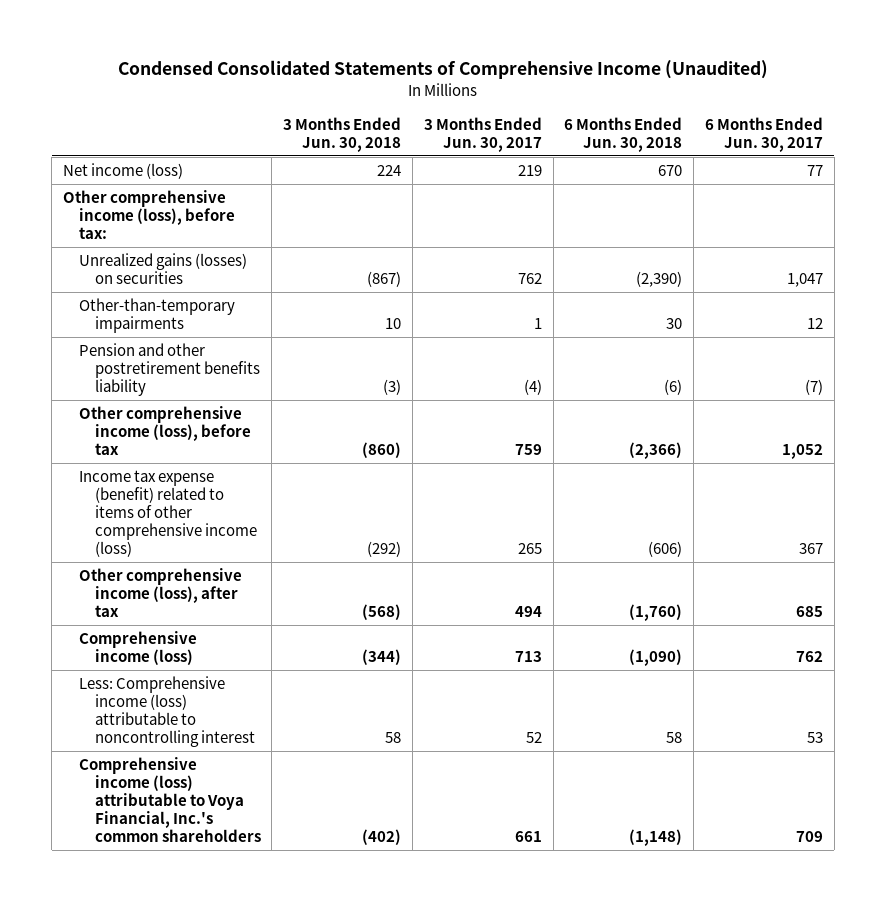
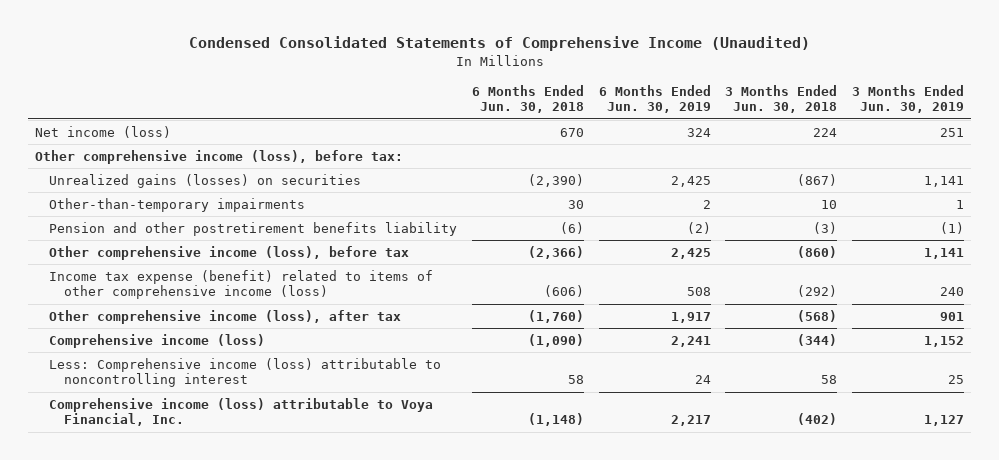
[423,116,542,152] 3 Months Ended Jun. 30, 2017 -> none
[704,116,823,152] 6 Months Ended Jun. 30, 2017 -> none
none -> [598,84,711,114] 6 Months Ended Jun. 30, 2019
none -> [851,84,964,114] 3 Months Ended Jun. 30, 2019
[78,756,261,843] Comprehensive income (loss) attributable to Voya Financial, Inc.'s common shareholders -> [49,397,434,427] Comprehensive income (loss) attributable to Voya Financial, Inc.

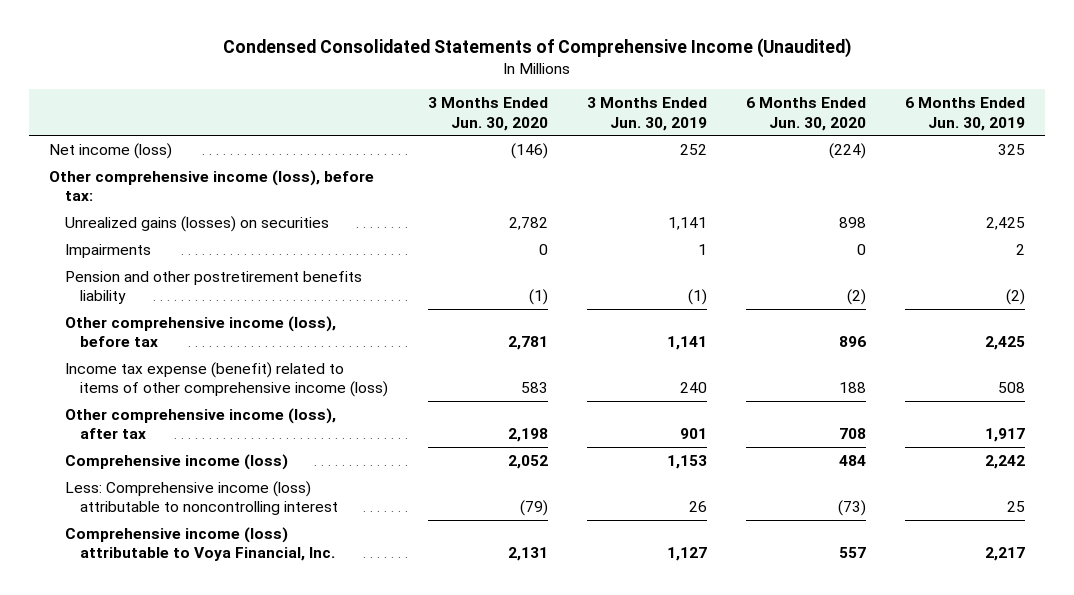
[471,84,584,114] 6 Months Ended Jun. 30, 2018 -> none
[725,84,838,114] 3 Months Ended Jun. 30, 2018 -> none
none -> [427,97,548,131] 3 Months Ended Jun. 30, 2020
none -> [745,97,866,131] 6 Months Ended Jun. 30, 2020
[686,127,711,137] 324 -> [997,143,1025,155] 325
[939,127,964,137] 251 -> [679,143,707,155] 252
[49,197,306,212] Other-than-temporary impairments -> [64,243,151,258] Impairments
[670,335,711,347] 2,241 -> [984,454,1025,469] 2,242
[923,335,964,347] 1,152 -> [666,454,707,469] 1,153
[694,375,711,385] 24 -> [1006,501,1025,513] 25
[947,375,964,385] 25 -> [688,501,707,513] 26

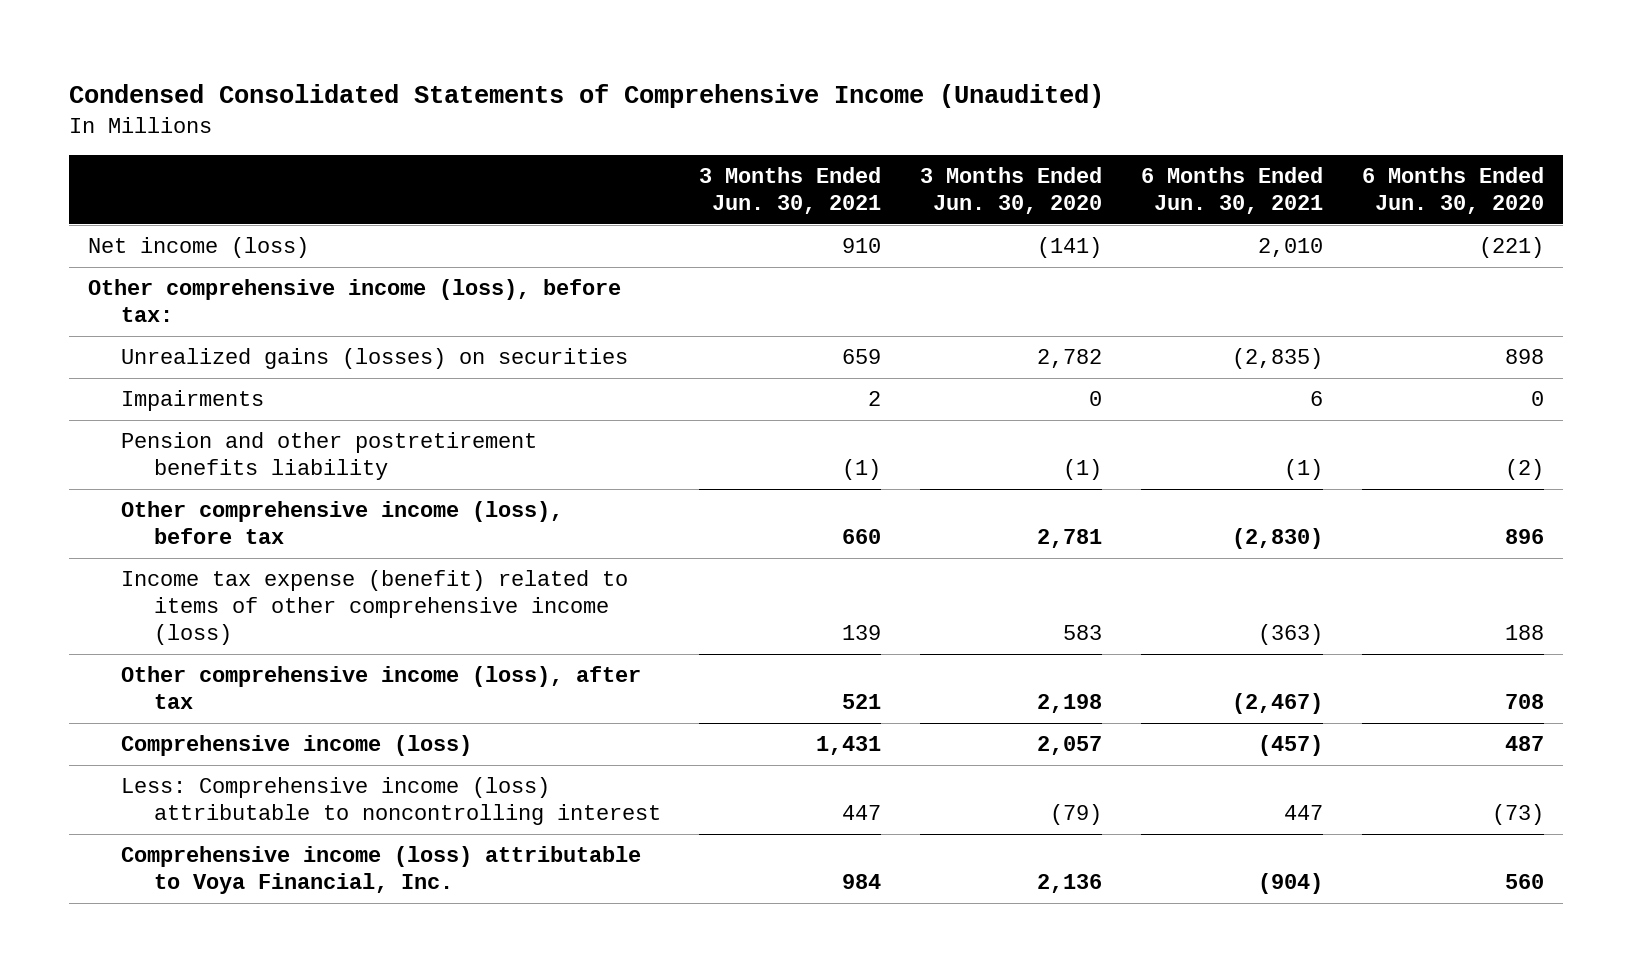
[586,97,707,131] 3 Months Ended Jun. 30, 2019 -> none
[904,97,1025,131] 6 Months Ended Jun. 30, 2019 -> none
none -> [699,167,882,214] 3 Months Ended Jun. 30, 2021
none -> [1140,167,1323,214] 6 Months Ended Jun. 30, 2021
[510,142,548,159] (146) -> [1037,237,1103,259] (141)
[828,142,866,159] (224) -> [1478,237,1544,259] (221)
[507,454,548,469] 2,052 -> [1037,736,1103,756] 2,057
[838,454,866,466] 484 -> [1504,736,1544,752] 487
[507,547,548,562] 2,131 -> [1037,874,1103,894] 2,136
[838,547,866,559] 557 -> [1504,874,1544,890] 560

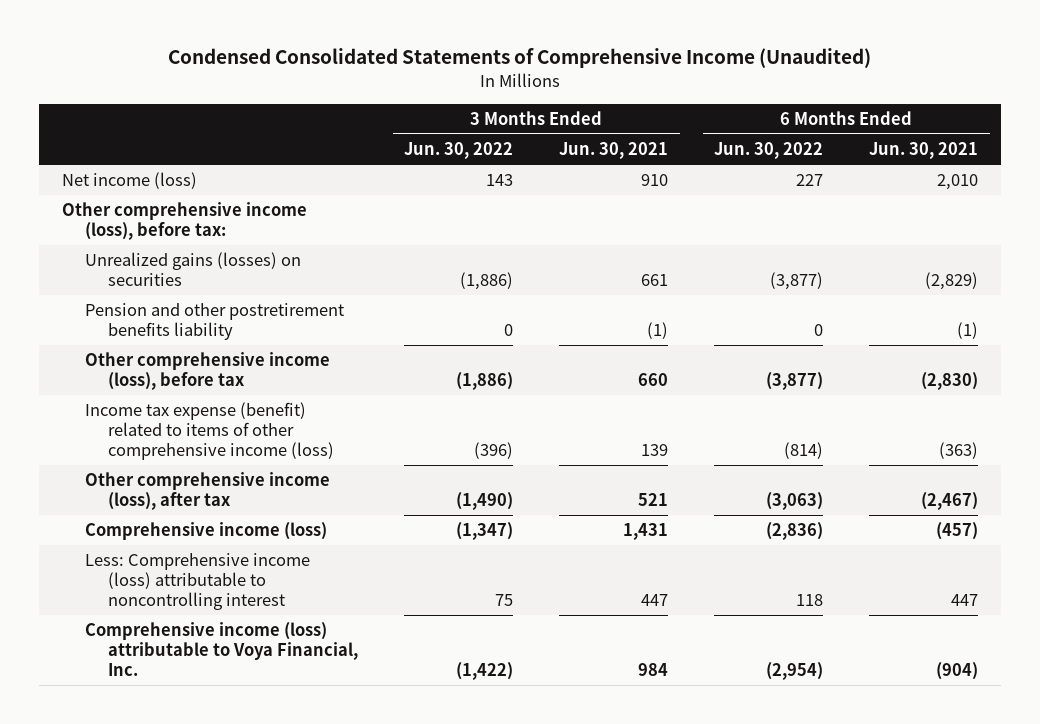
[920,167,1103,214] 3 Months Ended Jun. 30, 2020 -> none
[1361,167,1544,214] 6 Months Ended Jun. 30, 2020 -> none
none -> [404,142,514,160] Jun. 30, 2022
none -> [714,142,824,160] Jun. 30, 2022
[121,390,265,412] Impairments -> none
[842,349,882,365] 659 -> [641,274,669,287] 661
[1231,348,1323,370] (2,835) -> [925,272,979,291] (2,829)

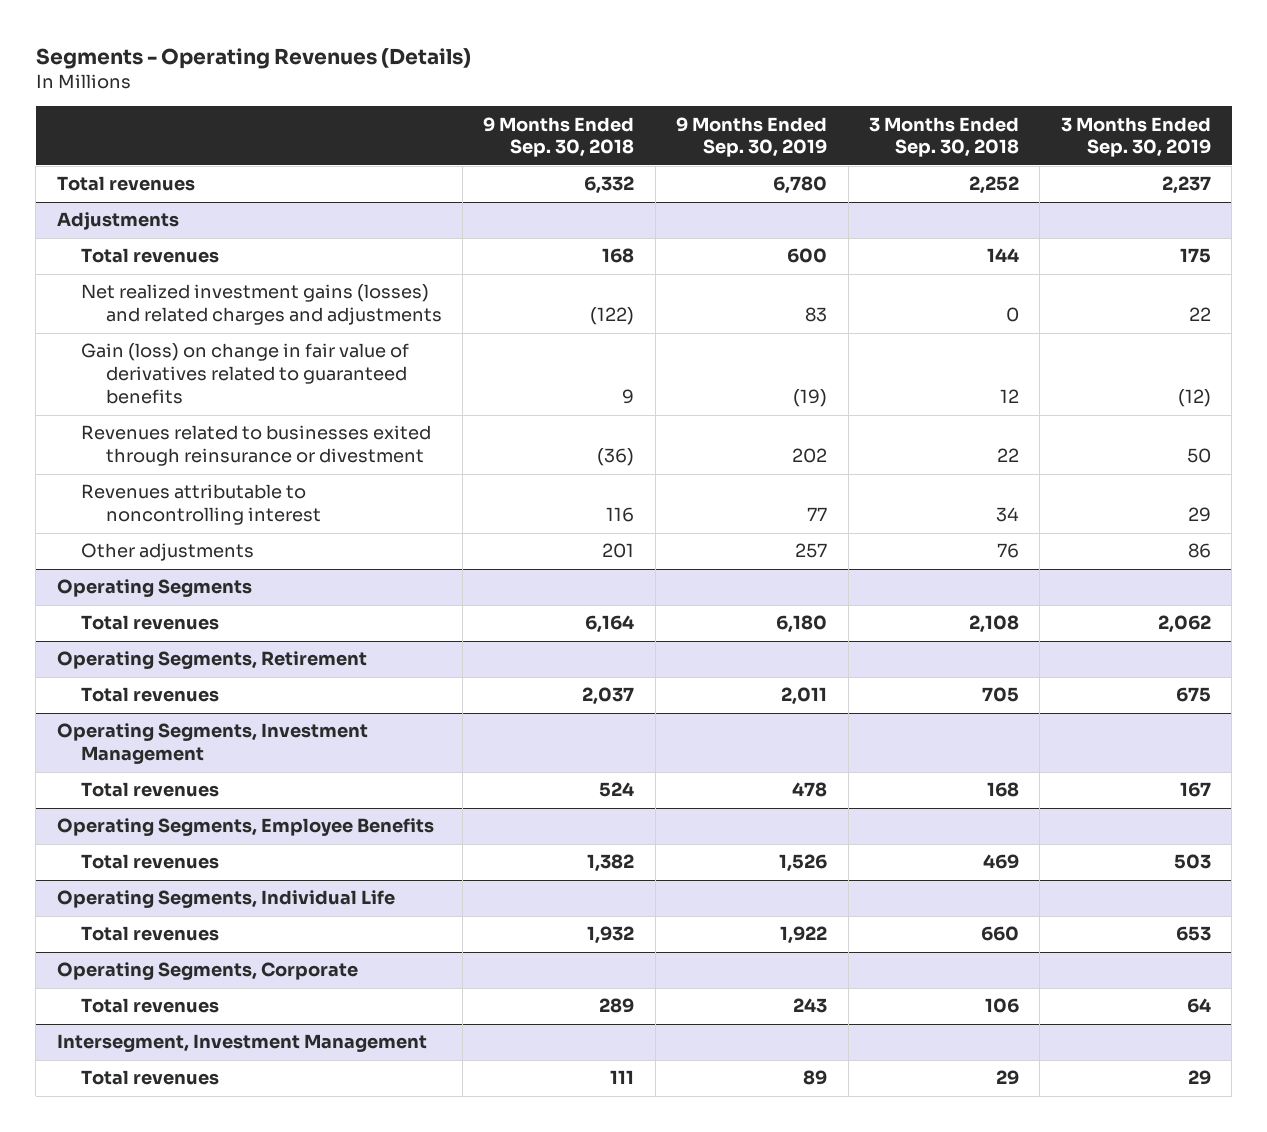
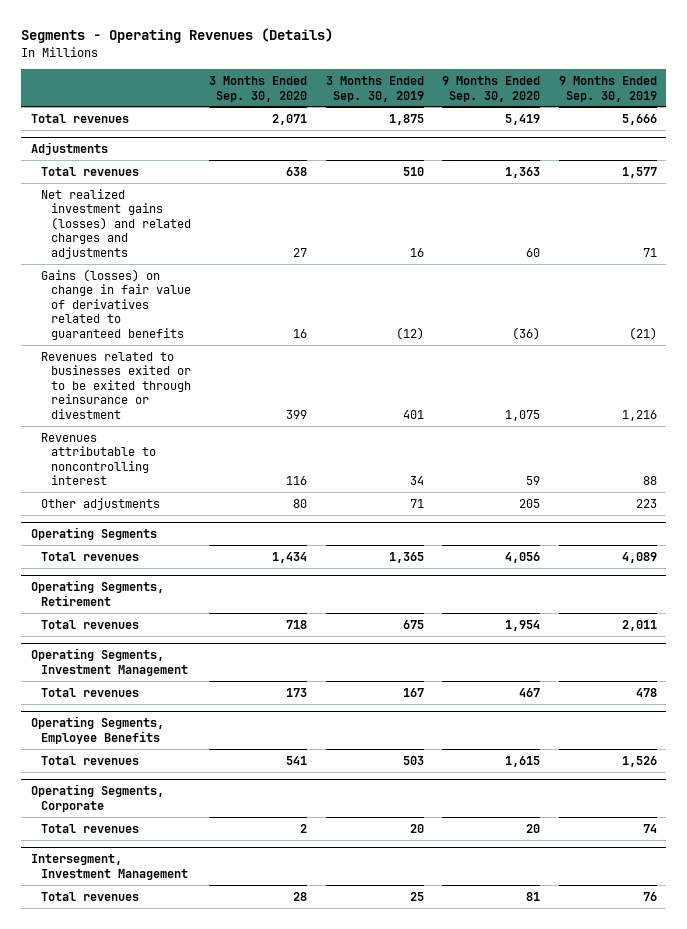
[483,116,635,158] 9 Months Ended Sep. 30, 2018 -> none
[868,116,1019,158] 3 Months Ended Sep. 30, 2018 -> none
none -> [209,76,308,102] 3 Months Ended Sep. 30, 2020
none -> [442,76,541,102] 9 Months Ended Sep. 30, 2020
[773,176,828,195] 6,780 -> [621,113,657,125] 5,666
[1161,176,1211,195] 2,237 -> [388,113,424,125] 1,875
[787,248,828,264] 600 -> [621,166,657,178] 1,577
[1179,248,1211,264] 175 -> [402,166,424,176] 510
[805,307,828,323] 83 -> [642,247,657,257] 71
[1188,307,1211,322] 22 -> [409,247,424,257] 16
[81,343,410,405] Gain (loss) on change in fair value of derivatives related to guaranteed benefits -> [40,268,191,340] Gains (losses) on change in fair value of derivatives related to guaranteed benefits
[793,389,828,408] (19) -> [628,326,657,340] (21)
[81,425,432,467] Revenues related to businesses exited through reinsurance or divestment -> [40,351,191,419] Revenues related to businesses exited or to be exited through reinsurance or divestment
[792,448,828,464] 202 -> [621,409,657,421] 1,216
[1186,448,1211,464] 50 -> [402,409,424,419] 401
[807,507,828,522] 77 -> [642,476,657,486] 88
[1187,507,1211,523] 29 -> [409,476,424,486] 34
[795,543,828,559] 257 -> [635,498,657,508] 223
[1187,543,1211,559] 86 -> [409,498,424,508] 71
[776,615,828,634] 6,180 -> [621,551,657,563] 4,089
[1157,615,1211,634] 2,062 -> [388,551,424,563] 1,365
[56,890,395,909] Operating Segments, Individual Life -> none
[81,926,220,942] Total revenues -> none
[793,998,828,1014] 243 -> [642,823,657,833] 74
[1186,998,1211,1014] 64 -> [409,823,424,833] 20
[803,1070,828,1086] 89 -> [642,891,657,901] 76
[1187,1070,1211,1086] 29 -> [409,891,424,901] 25

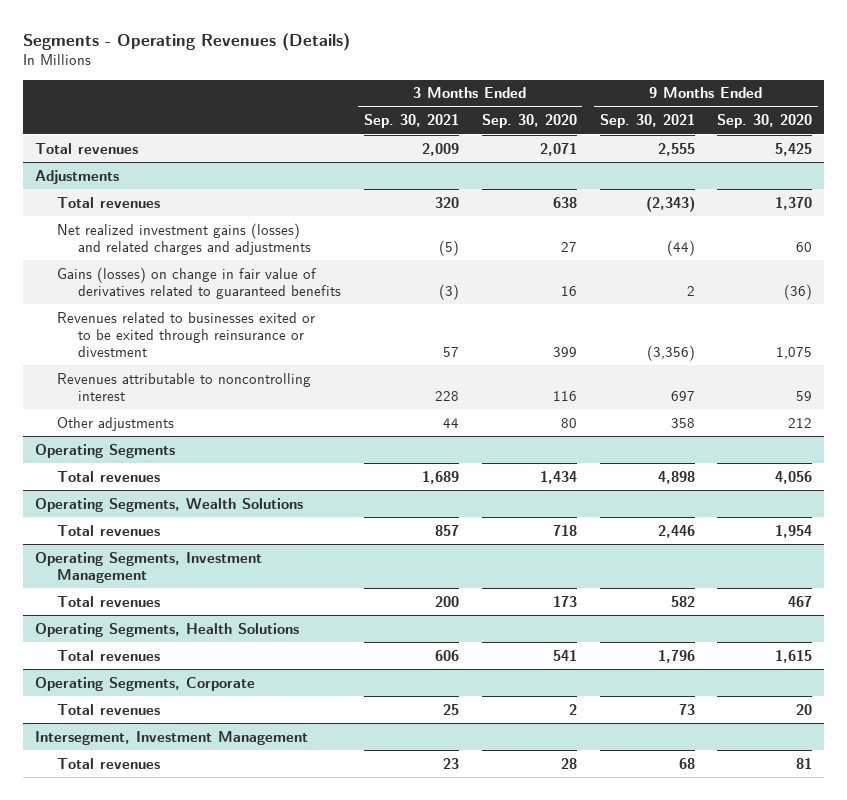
[325,76,424,102] 3 Months Ended Sep. 30, 2019 -> none
[558,76,657,102] 9 Months Ended Sep. 30, 2019 -> none
none -> [364,114,460,129] Sep. 30, 2021
none -> [599,114,695,129] Sep. 30, 2021
[505,113,541,125] 5,419 -> [775,142,813,156] 5,425
[505,166,541,178] 1,363 -> [775,196,813,210] 1,370
[519,498,541,508] 205 -> [788,417,813,428] 212
[30,580,164,606] Operating Segments, Retirement -> none
none -> [34,497,303,512] Operating Segments, Wealth Solutions
[30,716,164,744] Operating Segments, Employee Benefits -> none
none -> [34,622,299,637] Operating Segments, Health Solutions

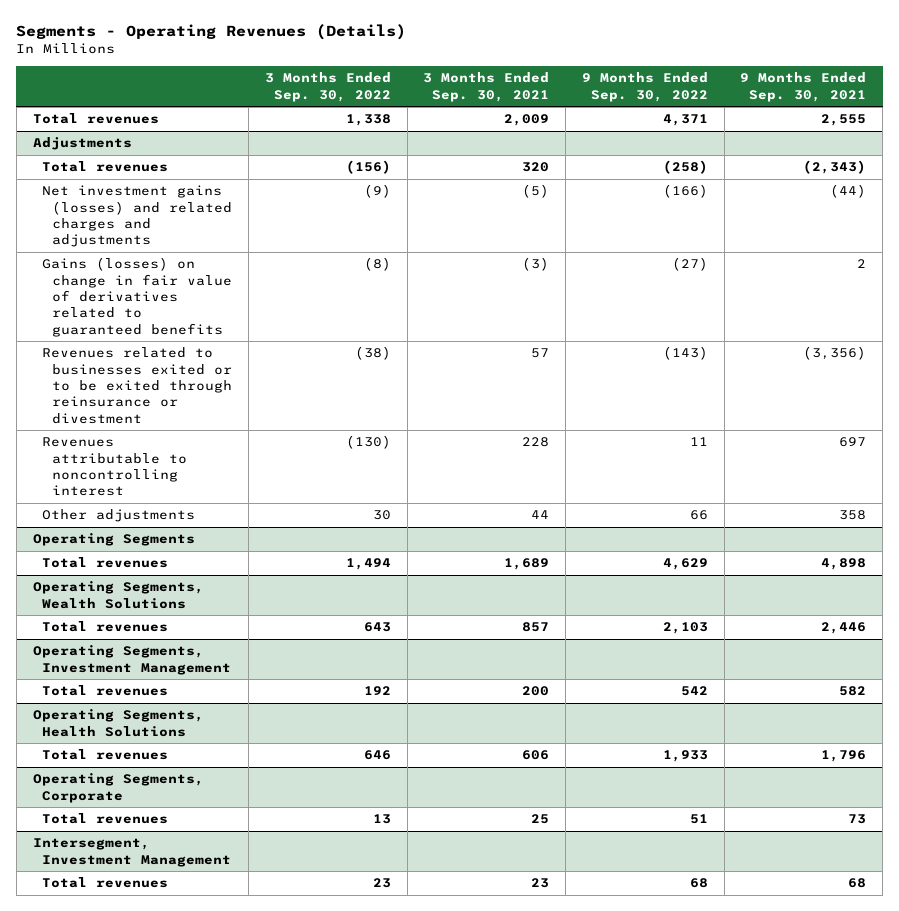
[481,114,577,129] Sep. 30, 2020 -> none
[717,114,813,129] Sep. 30, 2020 -> none
none -> [264,72,391,102] 3 Months Ended Sep. 30, 2022
none -> [581,72,708,102] 9 Months Ended Sep. 30, 2022
[56,222,312,255] Net realized investment gains (losses) and related charges and adjustments -> [42,185,233,248] Net investment gains (losses) and related charges and adjustments

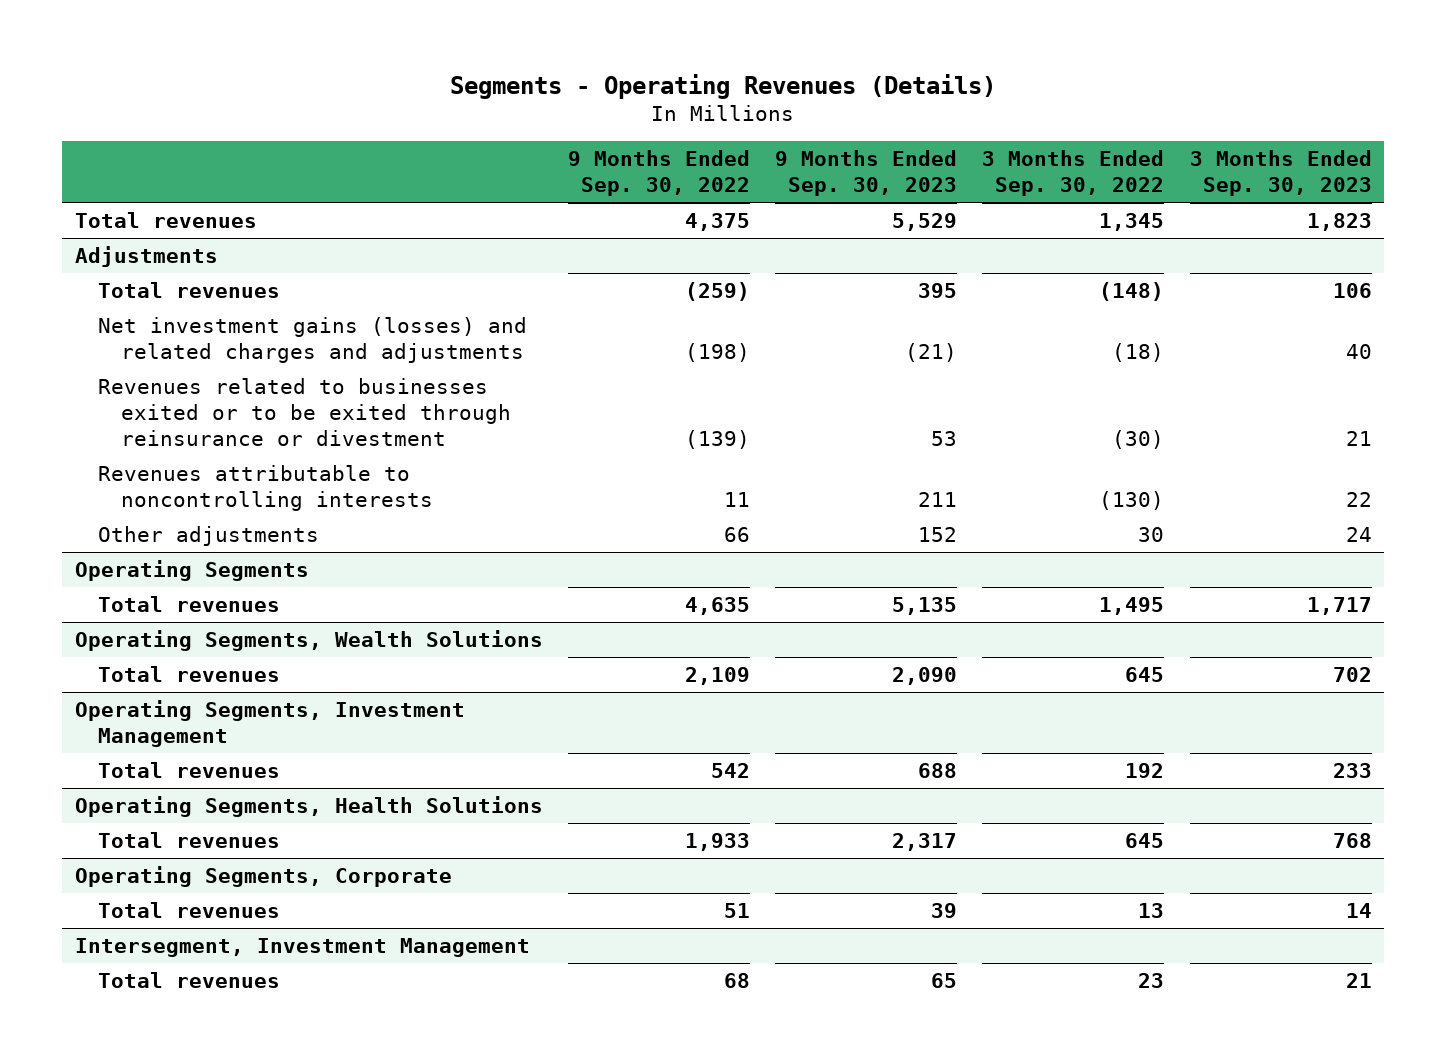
[423,72,550,102] 3 Months Ended Sep. 30, 2021 -> none
[740,72,867,102] 9 Months Ended Sep. 30, 2021 -> none
none -> [775,150,958,197] 9 Months Ended Sep. 30, 2023
none -> [1189,150,1372,197] 3 Months Ended Sep. 30, 2023
[345,114,391,127] 1,338 -> [1099,212,1165,231] 1,345
[662,114,708,127] 4,371 -> [684,212,750,231] 4,375
[42,257,233,337] Gains (losses) on change in fair value of derivatives related to guaranteed benefits -> none
[345,160,391,175] (156) -> [1099,281,1165,301] (148)
[662,160,708,175] (258) -> [684,281,750,301] (259)
[363,184,391,199] (9) -> [1112,342,1165,362] (18)
[662,184,708,199] (166) -> [684,342,750,362] (198)
[354,346,391,361] (38) -> [1112,429,1165,449] (30)
[662,346,708,361] (143) -> [684,429,750,449] (139)
[42,437,188,497] Revenues attributable to noncontrolling interest -> [97,464,434,511] Revenues attributable to noncontrolling interests
[345,558,391,571] 1,494 -> [1099,596,1165,615] 1,495
[662,558,708,571] 4,629 -> [684,596,750,615] 4,635
[363,622,391,633] 643 -> [1125,666,1165,682] 645
[662,622,708,635] 2,103 -> [684,666,750,685] 2,109
[363,750,391,761] 646 -> [1125,832,1165,848] 645

